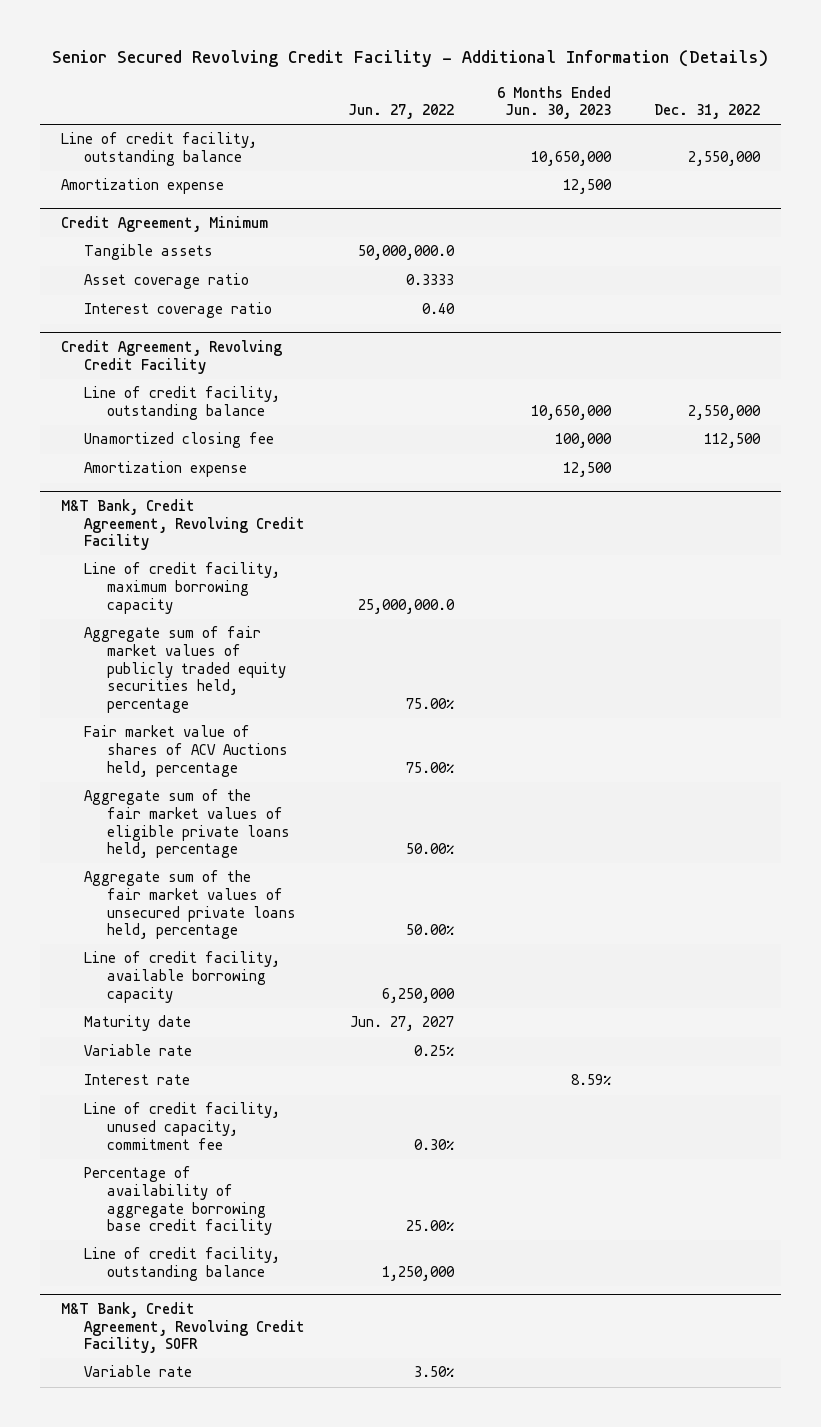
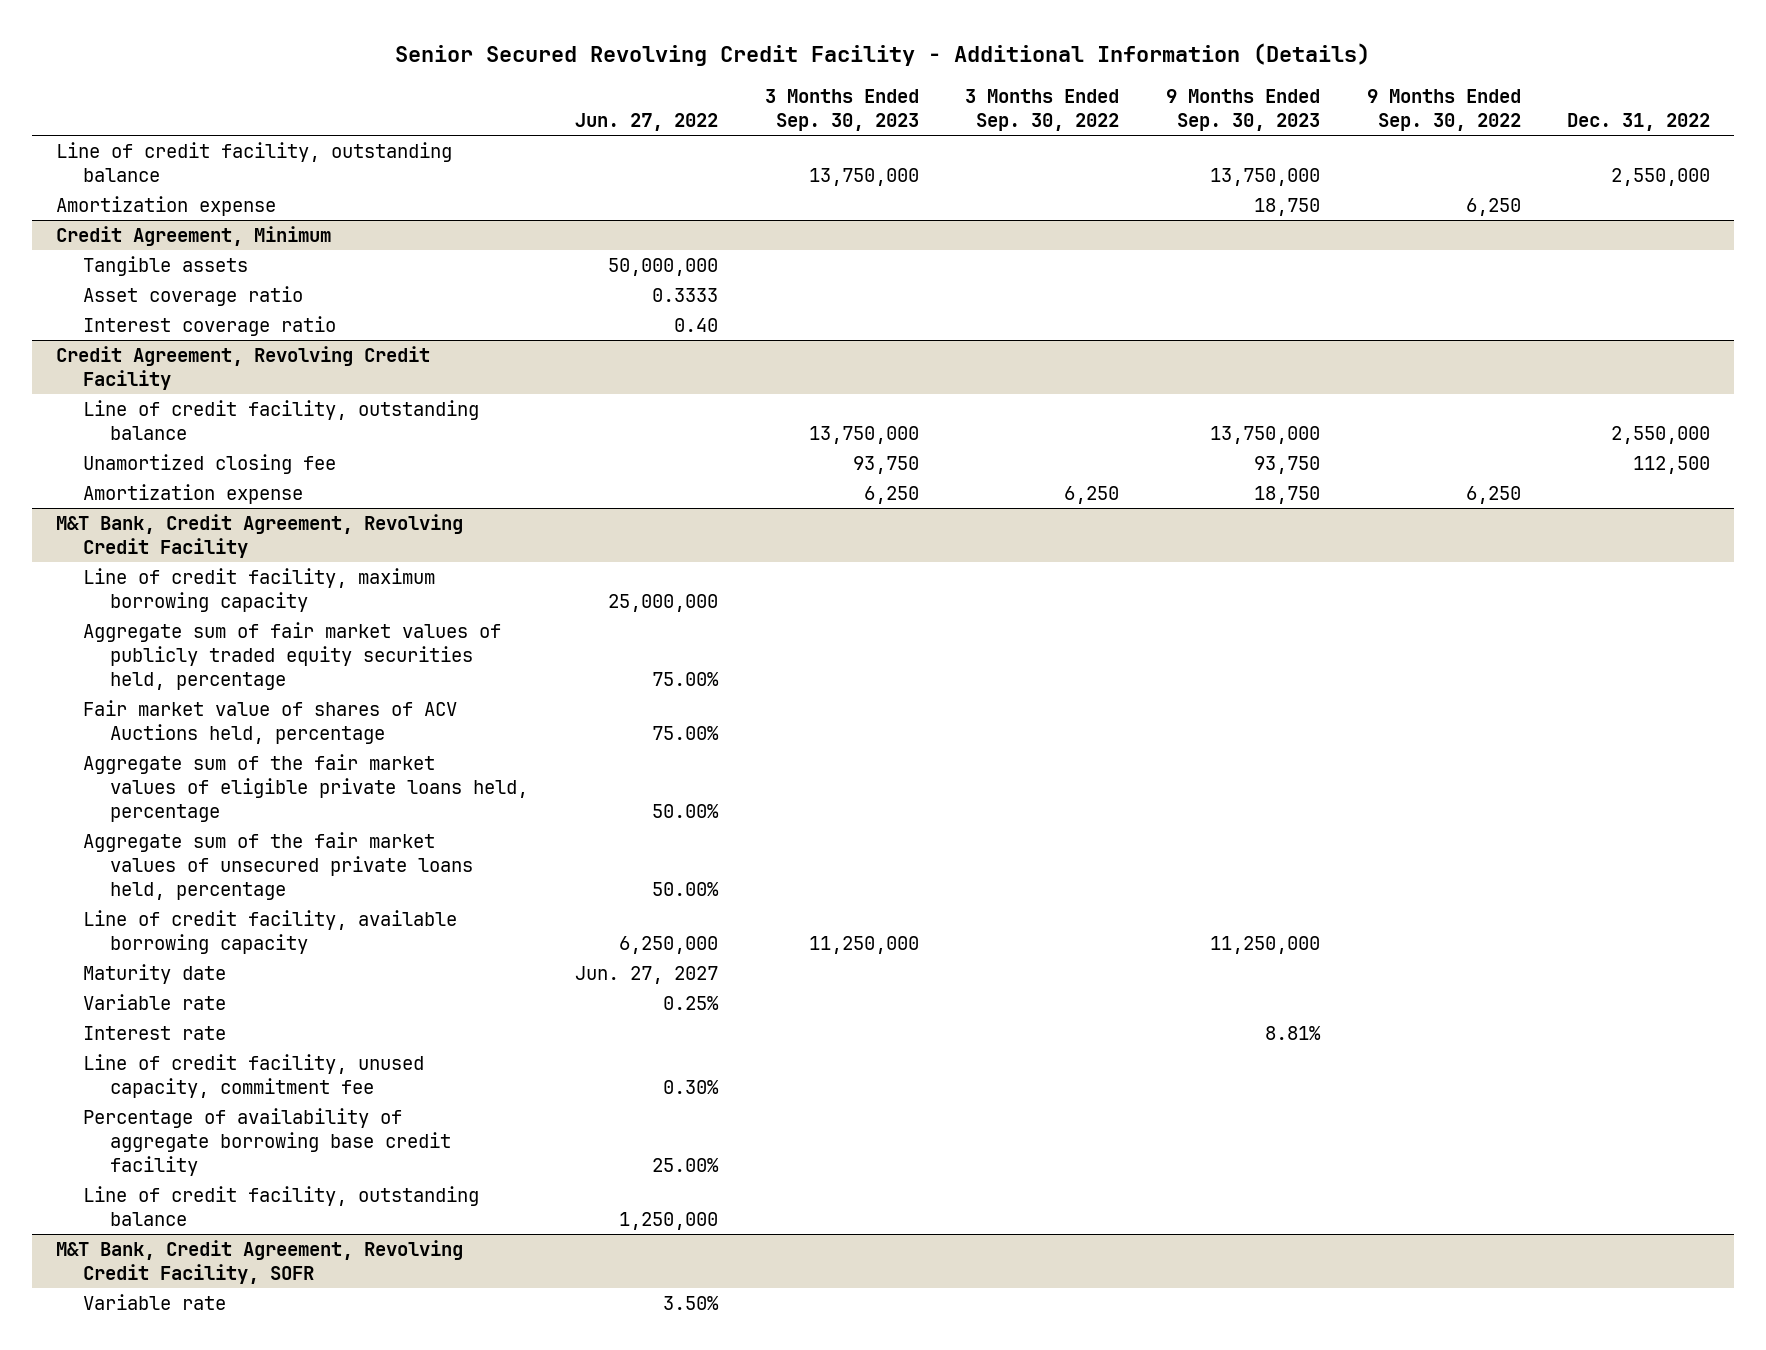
[496,85,611,120] 6 Months Ended Jun. 30, 2023 -> none
none -> [764,89,919,132] 3 Months Ended Sep. 30, 2023
none -> [965,89,1120,132] 3 Months Ended Sep. 30, 2022
none -> [1165,89,1320,132] 9 Months Ended Sep. 30, 2023
none -> [1366,89,1521,132] 9 Months Ended Sep. 30, 2022
[357,245,455,261] 50,000,000.0 -> [608,258,719,277] 50,000,000
[357,598,455,614] 25,000,000.0 -> [608,594,719,613] 25,000,000

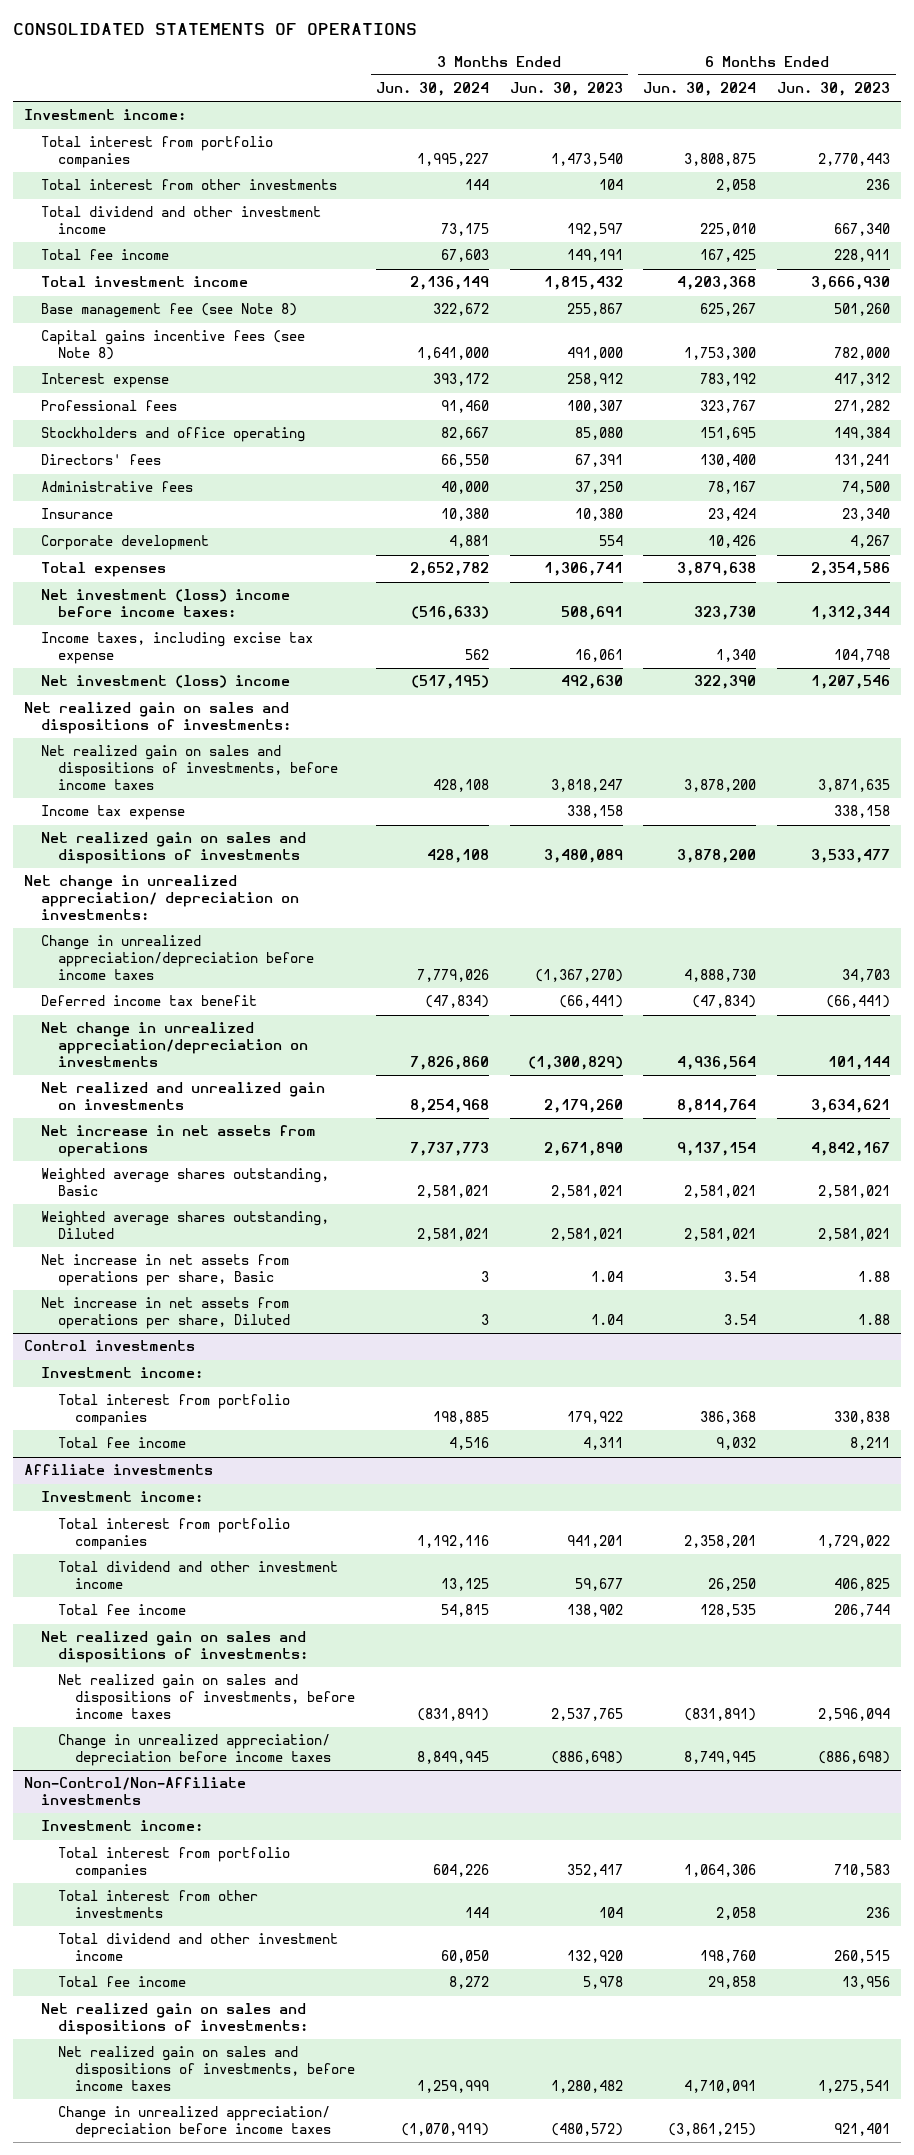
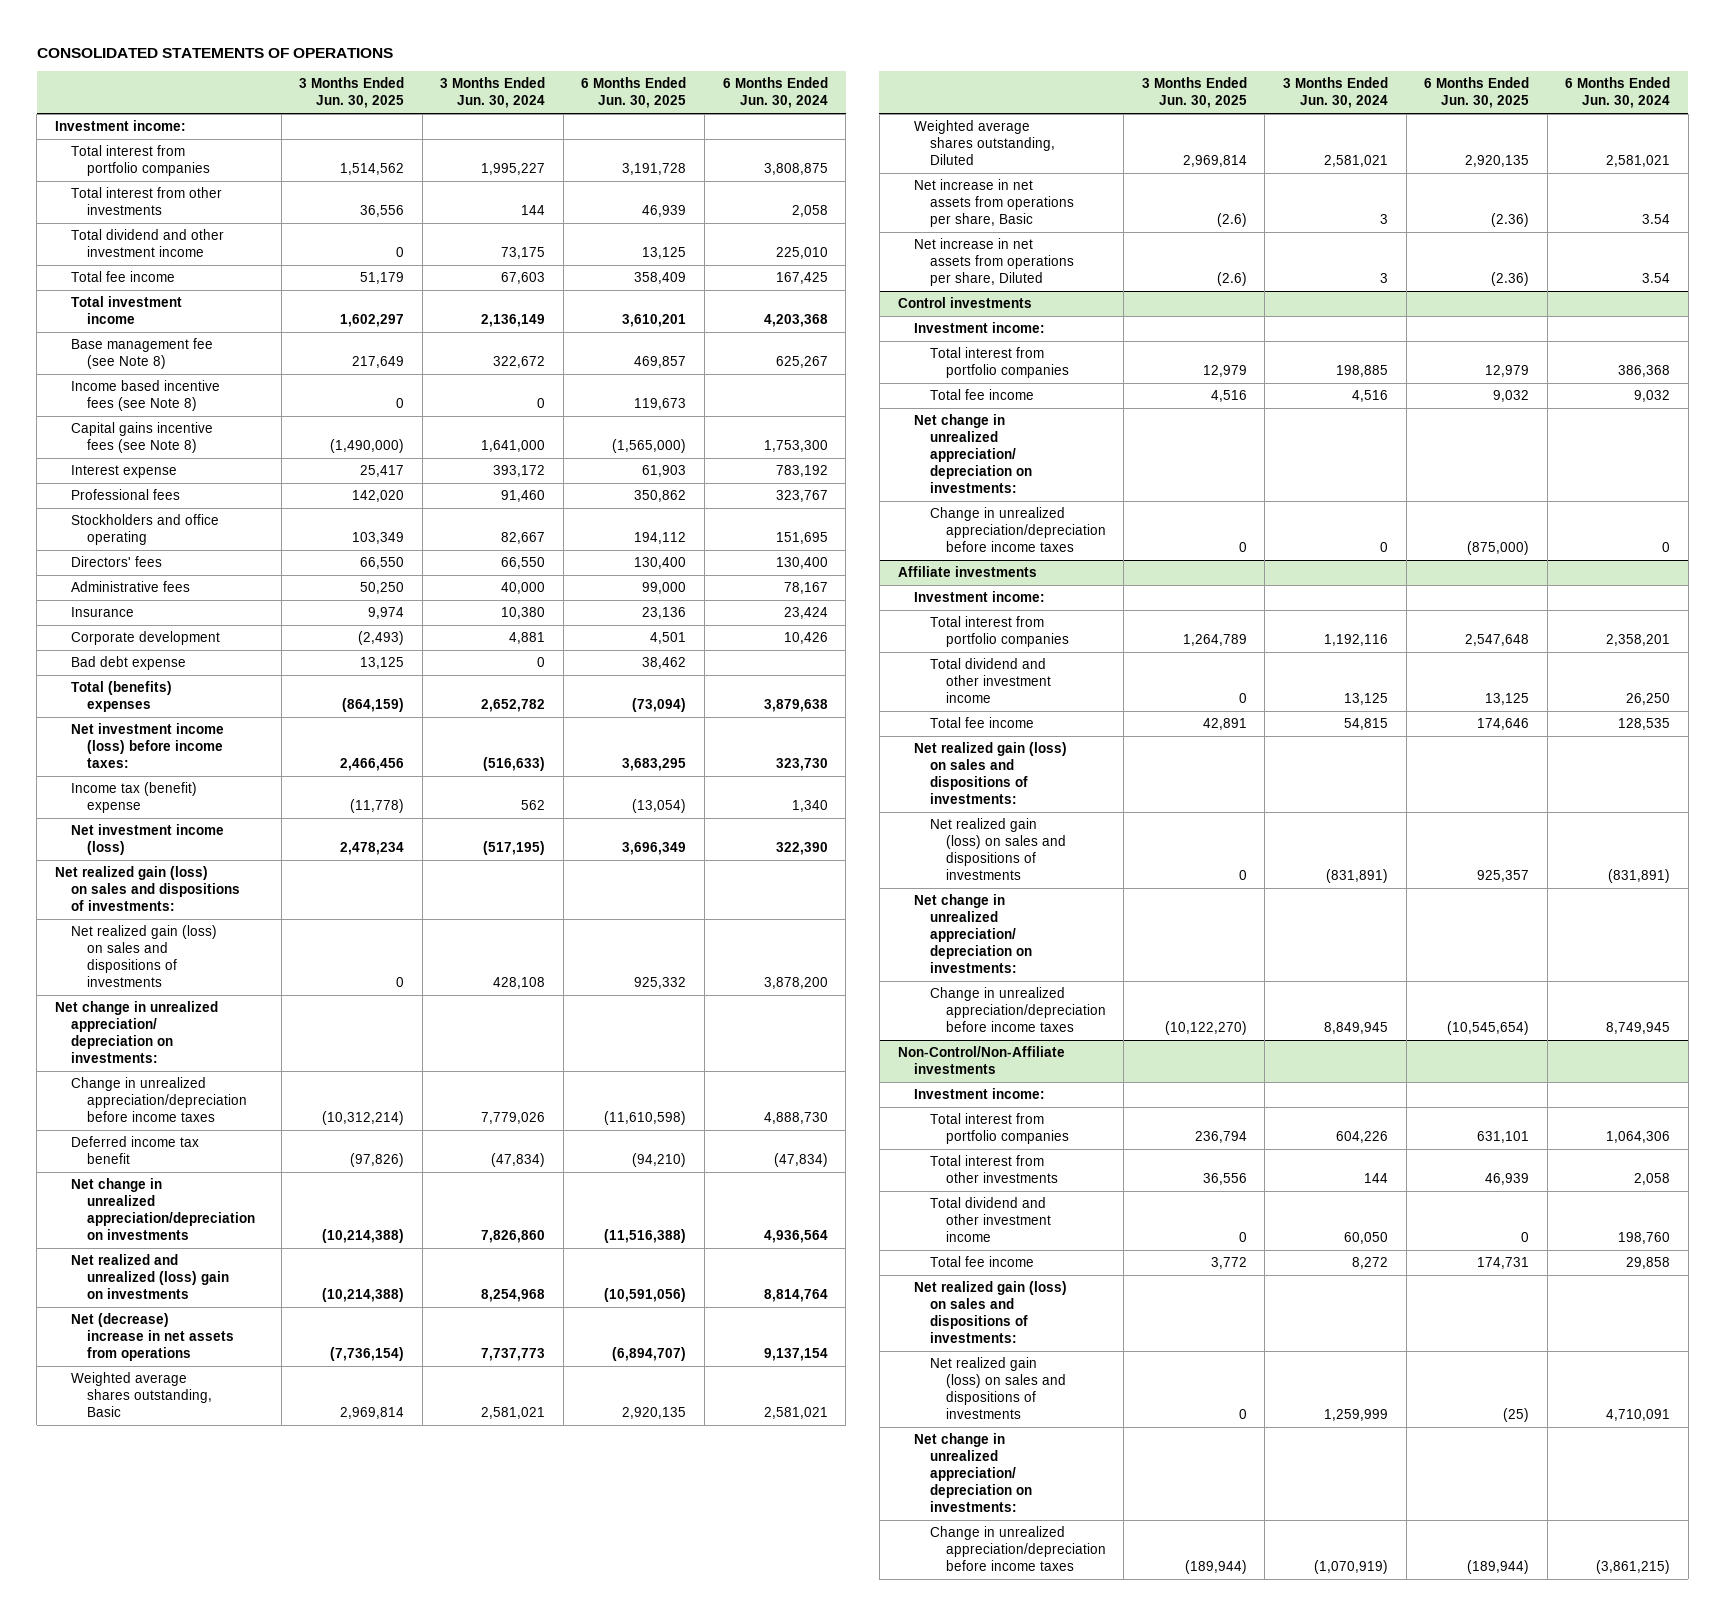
[509,82,623,97] Jun. 30, 2023 -> none
[777,82,891,97] Jun. 30, 2023 -> none
none -> [299,77,405,109] 3 Months Ended Jun. 30, 2025
none -> [581,77,687,109] 6 Months Ended Jun. 30, 2025
none -> [70,380,220,412] Income based incentive fees (see Note 8)
[40,805,185,821] Income tax expense -> none
[40,832,306,865] Net realized gain on sales and dispositions of investments -> none
none -> [70,656,186,671] Bad debt expense
[40,562,166,578] Total expenses -> [70,681,172,713] Total (benefits) expenses
[40,589,290,618] Net investment (loss) income before income taxes: -> [70,723,224,769] Net investment income (loss) before income taxes:
[40,632,313,665] Income taxes, including excise tax expense -> [70,782,197,814] Income tax (benefit) expense
[40,675,290,689] Net investment (loss) income -> [70,824,224,856] Net investment income (loss)
[23,702,291,735] Net realized gain on sales and dispositions of investments: -> [54,866,240,912] Net realized gain (loss) on sales and dispositions of investments:
[40,745,338,790] Net realized gain on sales and dispositions of investments, before income taxes -> [70,925,217,988] Net realized gain (loss) on sales and dispositions of investments
[40,1082,325,1111] Net realized and unrealized gain on investments -> [70,1254,229,1300] Net realized and unrealized (loss) gain on investments
[40,1125,316,1158] Net increase in net assets from operations -> [70,1313,234,1362] Net (decrease) increase in net assets from operations
none -> [913,414,1032,494] Net change in unrealized appreciation/ depreciation on investments:
none -> [929,507,1106,553] Change in unrealized appreciation/depreciation before income taxes
[40,1631,308,1664] Net realized gain on sales and dispositions of investments: -> [913,742,1067,805] Net realized gain (loss) on sales and dispositions of investments:
[57,1674,355,1719] Net realized gain on sales and dispositions of investments, before income taxes -> [929,818,1066,881] Net realized gain (loss) on sales and dispositions of investments
none -> [913,894,1032,974] Net change in unrealized appreciation/ depreciation on investments:
[57,1734,331,1767] Change in unrealized appreciation/ depreciation before income taxes -> [929,987,1106,1033] Change in unrealized appreciation/depreciation before income taxes
[40,2003,308,2036] Net realized gain on sales and dispositions of investments: -> [913,1281,1067,1344] Net realized gain (loss) on sales and dispositions of investments:
[57,2046,355,2091] Net realized gain on sales and dispositions of investments, before income taxes -> [929,1357,1066,1420] Net realized gain (loss) on sales and dispositions of investments
none -> [913,1433,1032,1513] Net change in unrealized appreciation/ depreciation on investments:
[57,2106,331,2139] Change in unrealized appreciation/ depreciation before income taxes -> [929,1526,1106,1572] Change in unrealized appreciation/depreciation before income taxes

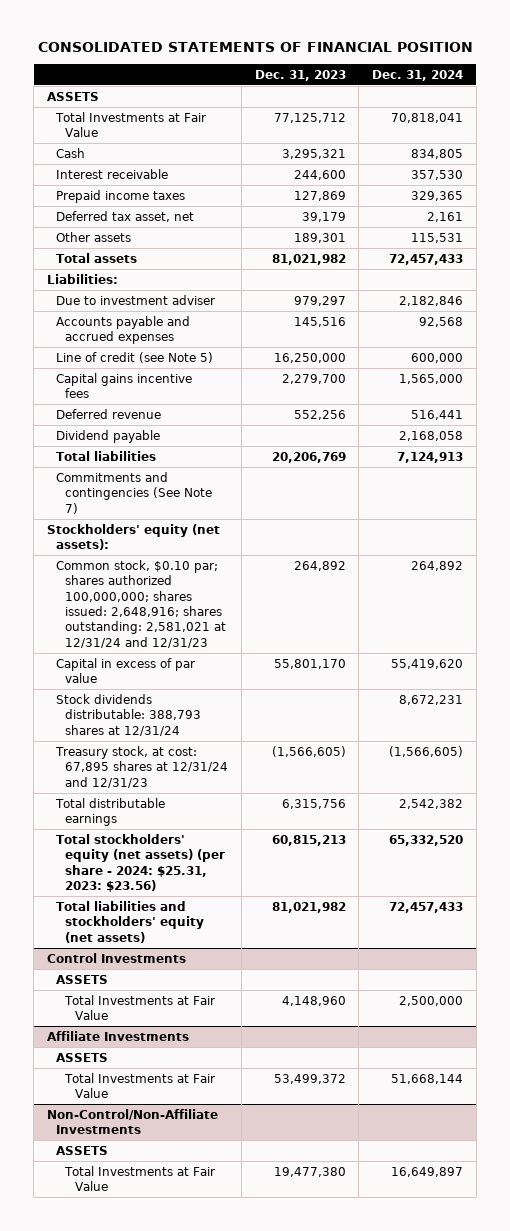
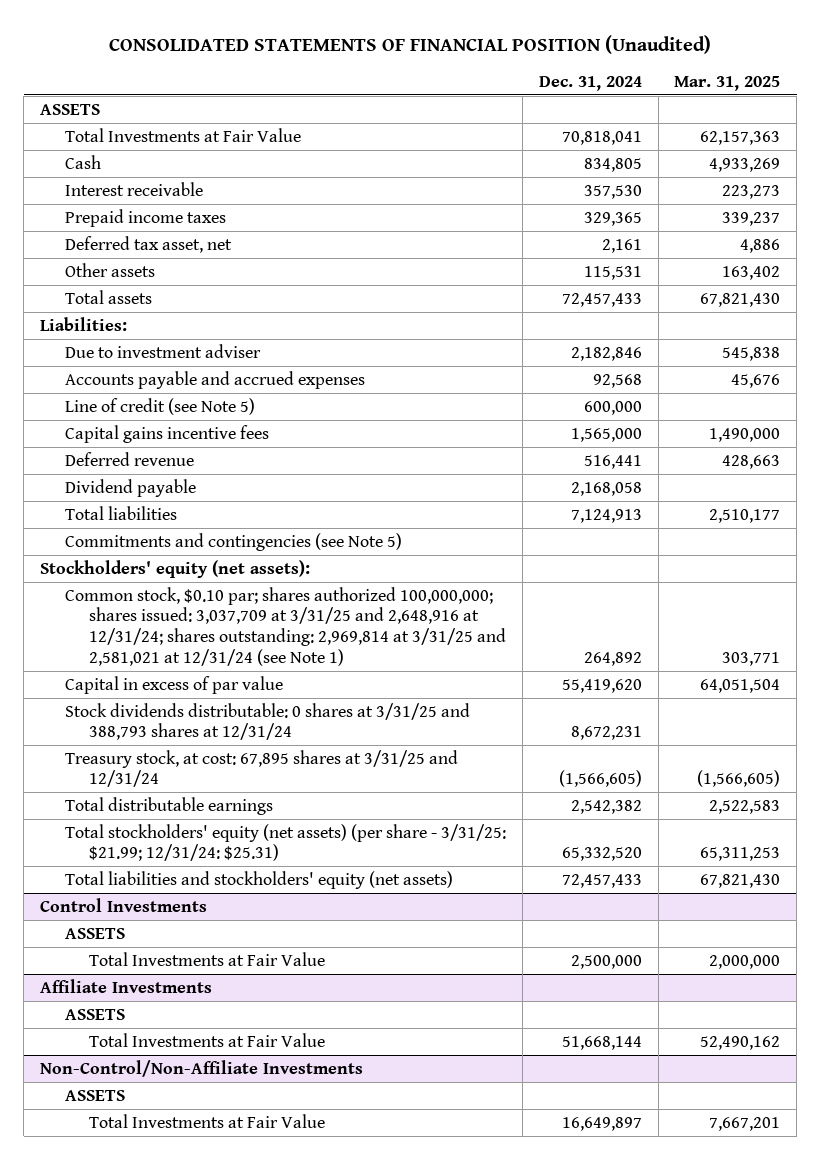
[37,42,473,53] CONSOLIDATED STATEMENTS OF FINANCIAL POSITION -> [109,34,712,54] CONSOLIDATED STATEMENTS OF FINANCIAL POSITION (Unaudited)
[254,69,346,81] Dec. 31, 2023 -> none
none -> [674,75,781,91] Mar. 31, 2025
[56,471,213,514] Commitments and contingencies (See Note 7) -> [64,532,402,551] Commitments and contingencies (see Note 5)
[56,559,227,648] Common stock, $0.10 par; shares authorized 100,000,000; shares issued: 2,648,916; shares outstanding: 2,581,021 at 12/31/24 and 12/31/23 -> [64,586,507,666] Common stock, $0.10 par; shares authorized 100,000,000; shares issued: 3,037,709 at 3/31/25 and 2,648,916 at 12/31/24; shares outstanding: 2,969,814 at 3/31/25 and 2,581,021 at 12/31/24 (see Note 1)
[56,693,202,736] Stock dividends distributable: 388,793 shares at 12/31/24 -> [64,702,470,741] Stock dividends distributable: 0 shares at 3/31/25 and 388,793 shares at 12/31/24
[55,745,229,788] Treasury stock, at cost: 67,895 shares at 12/31/24 and 12/31/23 -> [64,749,458,788] Treasury stock, at cost: 67,895 shares at 3/31/25 and 12/31/24
[56,833,226,892] Total stockholders' equity (net assets) (per share - 2024: $25.31, 2023: $23.56) -> [64,823,506,862] Total stockholders' equity (net assets) (per share - 3/31/25: $21.99; 12/31/24: $25.31)

